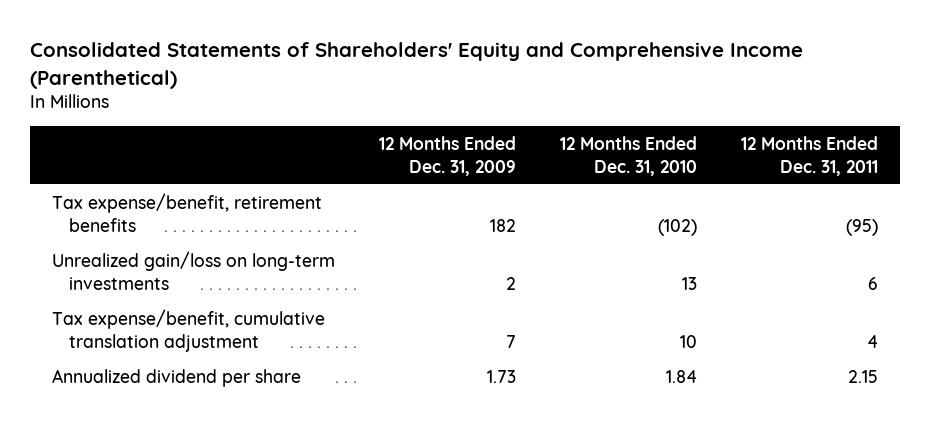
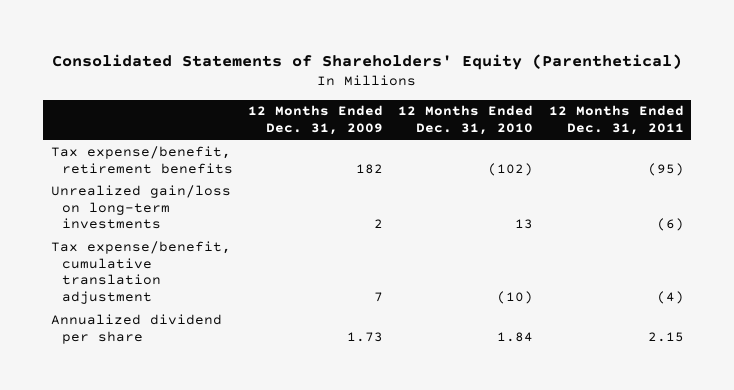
[29,42,803,89] Consolidated Statements of Shareholders' Equity and Comprehensive Income (Parenthetical) -> [52,53,683,70] Consolidated Statements of Shareholders' Equity (Parenthetical)
[867,276,878,290] 6 -> [656,218,684,232] (6)
[679,334,697,348] 10 -> [497,291,534,305] (10)
[866,334,878,348] 4 -> [656,291,684,305] (4)

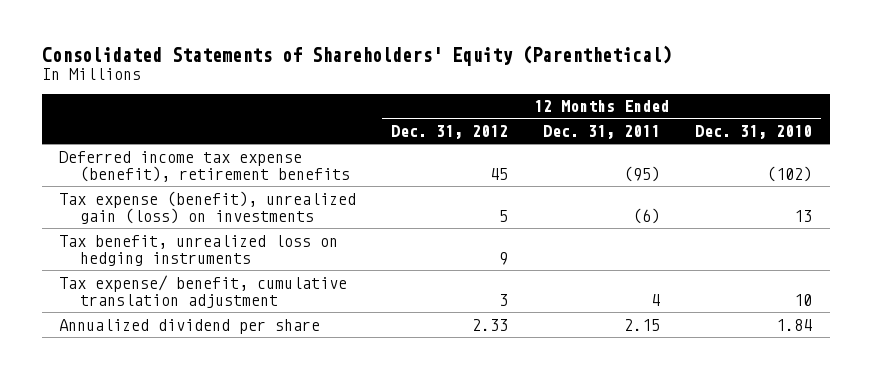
[248,105,384,136] 12 Months Ended Dec. 31, 2009 -> none
none -> [391,125,509,140] Dec. 31, 2012
[50,145,234,174] Tax expense/benefit, retirement benefits -> [59,150,351,182] Deferred income tax expense (benefit), retirement benefits
[50,184,231,230] Unrealized gain/loss on long-term investments -> [59,190,357,224] Tax expense (benefit), unrealized gain (loss) on investments
none -> [59,234,339,266] Tax benefit, unrealized loss on hedging instruments
[50,240,231,305] Tax expense/benefit, cumulative translation adjustment -> [59,274,348,308] Tax expense/ benefit, cumulative translation adjustment
[497,291,534,305] (10) -> [794,293,813,306] 10
[656,291,684,305] (4) -> [651,293,661,306] 4

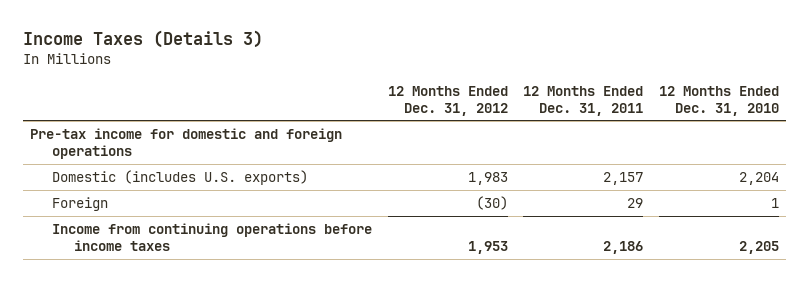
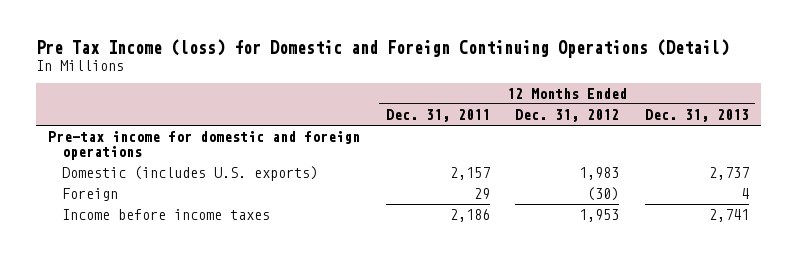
[22,29,263,48] Income Taxes (Details 3) -> [35,39,729,59] Pre Tax Income (loss) for Domestic and Foreign Continuing Operations (Detail)
[658,86,779,116] 12 Months Ended Dec. 31, 2010 -> none
none -> [644,109,749,123] Dec. 31, 2013
[52,223,373,251] Income from continuing operations before income taxes -> [62,209,271,221] Income before income taxes

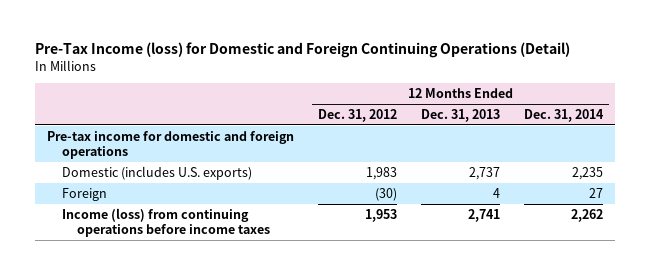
[35,39,729,59] Pre Tax Income (loss) for Domestic and Foreign Continuing Operations (Detail) -> [35,42,571,59] Pre-Tax Income (loss) for Domestic and Foreign Continuing Operations (Detail)
[385,109,490,123] Dec. 31, 2011 -> none
none -> [524,108,605,122] Dec. 31, 2014
[62,209,271,221] Income before income taxes -> [61,207,270,238] Income (loss) from continuing operations before income taxes

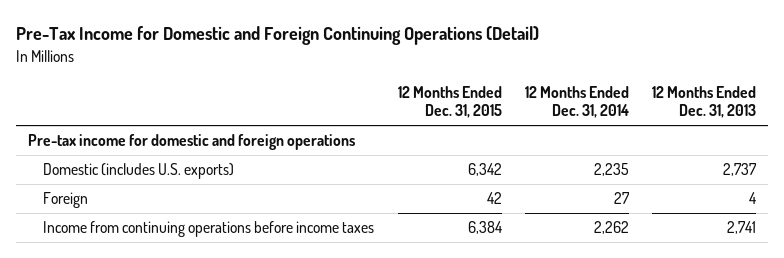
[35,42,571,59] Pre-Tax Income (loss) for Domestic and Foreign Continuing Operations (Detail) -> [16,26,540,46] Pre-Tax Income for Domestic and Foreign Continuing Operations (Detail)
[318,108,398,122] Dec. 31, 2012 -> none
none -> [397,85,502,119] 12 Months Ended Dec. 31, 2015
[61,207,270,238] Income (loss) from continuing operations before income taxes -> [43,221,375,238] Income from continuing operations before income taxes

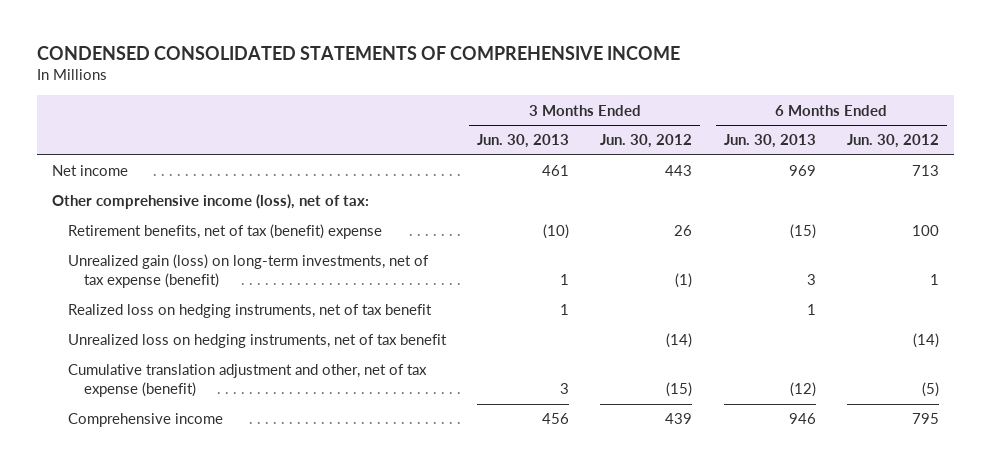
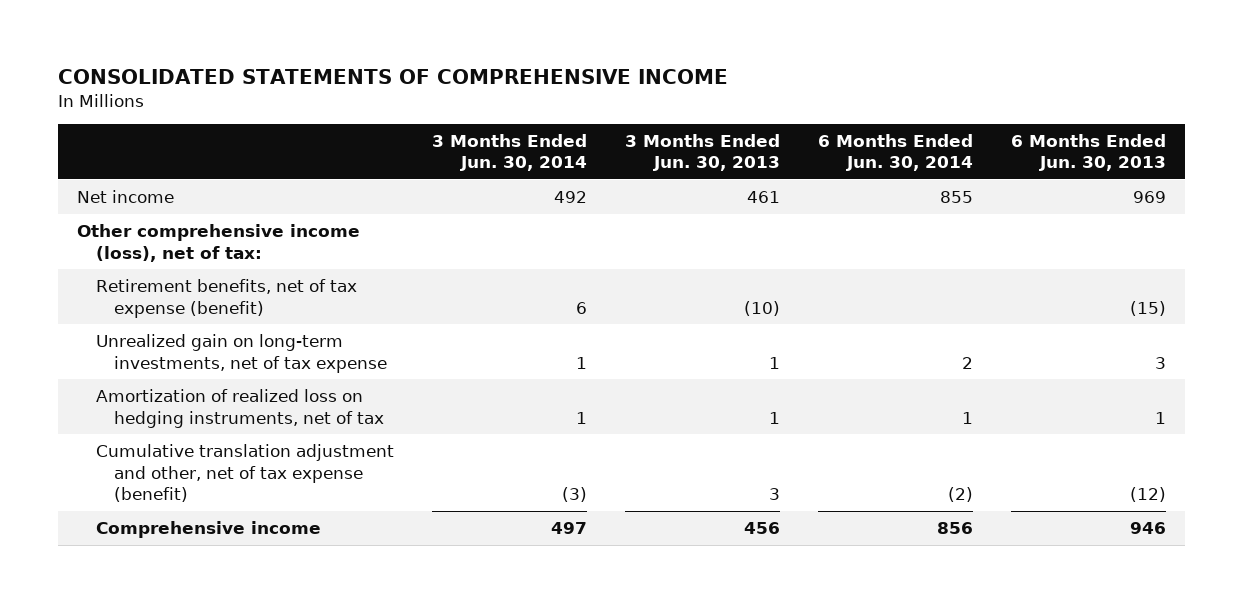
[36,46,680,61] CONDENSED CONSOLIDATED STATEMENTS OF COMPREHENSIVE INCOME -> [58,69,729,85] CONSOLIDATED STATEMENTS OF COMPREHENSIVE INCOME
[600,134,693,149] Jun. 30, 2012 -> none
[846,134,939,149] Jun. 30, 2012 -> none
none -> [431,133,587,172] 3 Months Ended Jun. 30, 2014
none -> [818,133,974,172] 6 Months Ended Jun. 30, 2014
[67,334,447,349] Unrealized loss on hedging instruments, net of tax benefit -> none
[67,224,382,240] Retirement benefits, net of tax (benefit) expense -> [95,278,357,318] Retirement benefits, net of tax expense (benefit)
[67,254,429,289] Unrealized gain (loss) on long-term investments, net of tax expense (benefit) -> [95,333,388,373] Unrealized gain on long-term investments, net of tax expense
[67,304,432,319] Realized loss on hedging instruments, net of tax benefit -> [95,388,385,428] Amortization of realized loss on hedging instruments, net of tax

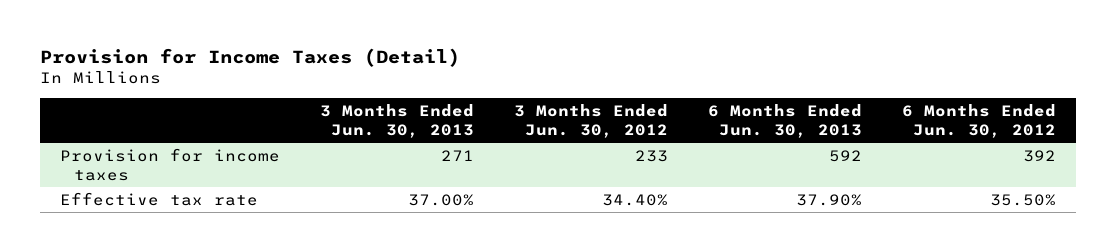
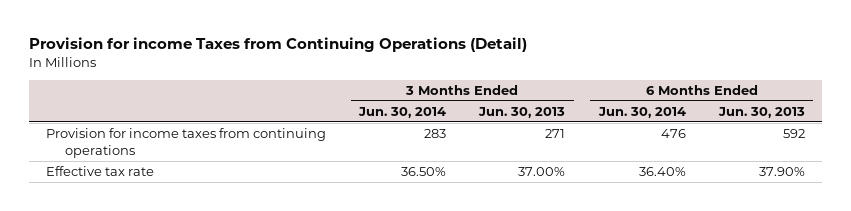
[39,48,460,68] Provision for Income Taxes (Detail) -> [29,37,528,53] Provision for income Taxes from Continuing Operations (Detail)
[513,104,668,139] 3 Months Ended Jun. 30, 2012 -> none
[902,104,1057,139] 6 Months Ended Jun. 30, 2012 -> none
none -> [358,106,447,118] Jun. 30, 2014
none -> [597,106,686,118] Jun. 30, 2014
[59,147,280,181] Provision for income taxes -> [45,127,326,158] Provision for income taxes from continuing operations

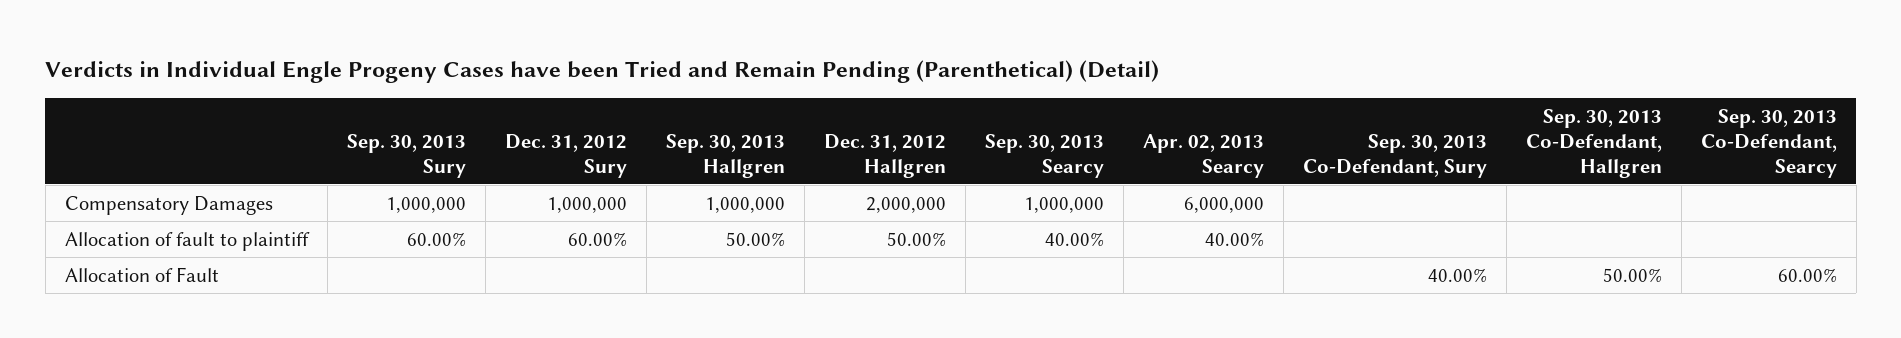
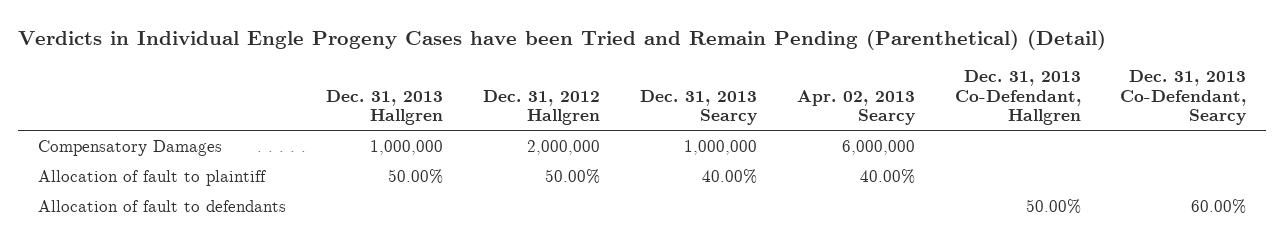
[346,133,466,178] Sep. 30, 2013 Sury -> none
[504,133,627,178] Dec. 31, 2012 Sury -> none
[665,133,785,178] Sep. 30, 2013 Hallgren -> none
[984,133,1104,178] Sep. 30, 2013 Searcy -> none
[1302,133,1487,178] Sep. 30, 2013 Co-Defendant, Sury -> none
[1525,108,1662,178] Sep. 30, 2013 Co-Defendant, Hallgren -> none
[1700,108,1837,178] Sep. 30, 2013 Co-Defendant, Searcy -> none
none -> [326,89,444,126] Dec. 31, 2013 Hallgren
none -> [639,89,757,126] Dec. 31, 2013 Searcy
none -> [954,70,1081,126] Dec. 31, 2013 Co-Defendant, Hallgren
none -> [1120,70,1247,126] Dec. 31, 2013 Co-Defendant, Searcy
[64,266,219,282] Allocation of Fault -> [38,199,287,212] Allocation of fault to defendants

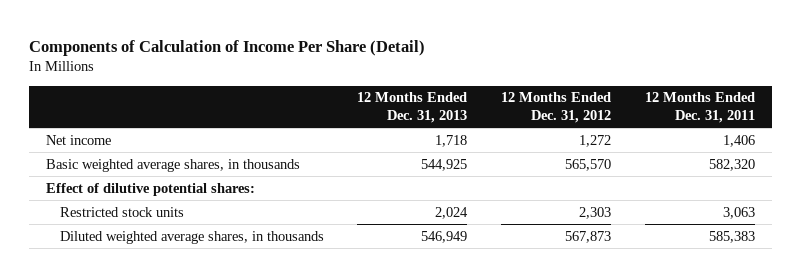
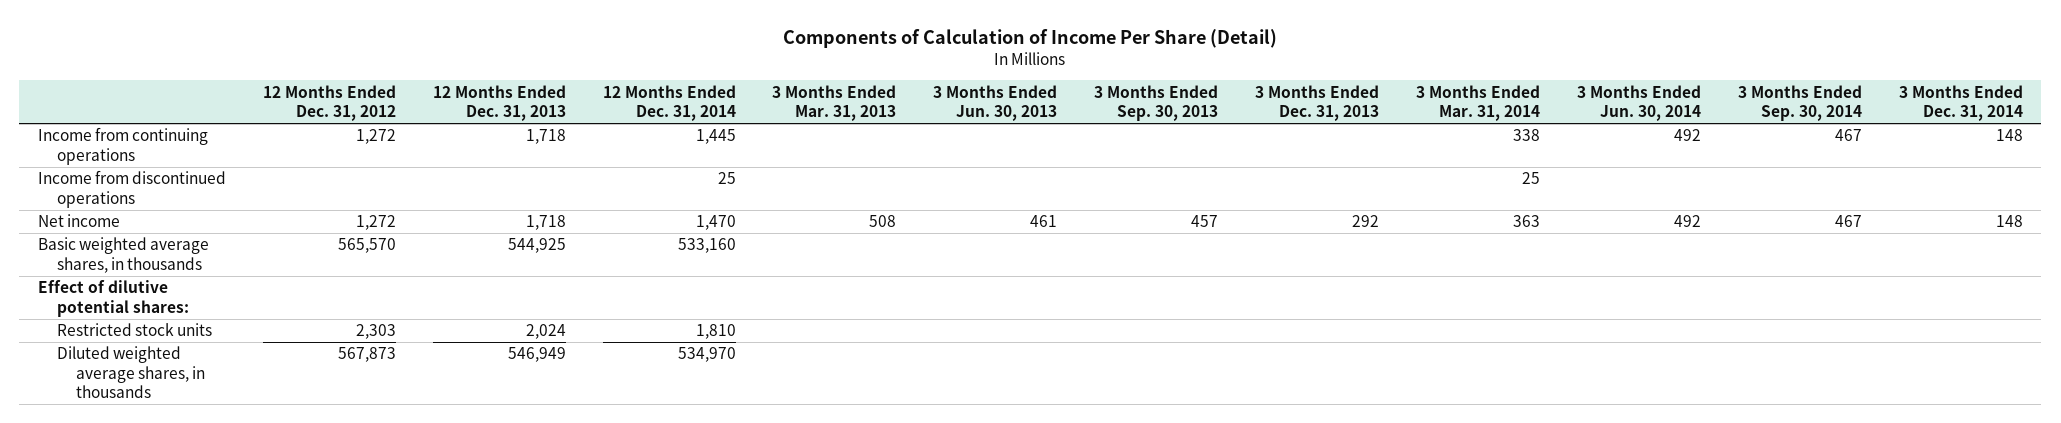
[644,92,755,123] 12 Months Ended Dec. 31, 2011 -> none
none -> [602,84,736,122] 12 Months Ended Dec. 31, 2014
none -> [772,84,897,122] 3 Months Ended Mar. 31, 2013
none -> [933,84,1058,122] 3 Months Ended Jun. 30, 2013
none -> [1094,84,1219,122] 3 Months Ended Sep. 30, 2013
none -> [1255,84,1380,122] 3 Months Ended Dec. 31, 2013
none -> [1416,84,1541,122] 3 Months Ended Mar. 31, 2014
none -> [1576,84,1701,122] 3 Months Ended Jun. 30, 2014
none -> [1737,84,1862,122] 3 Months Ended Sep. 30, 2014
none -> [1898,84,2023,122] 3 Months Ended Dec. 31, 2014
none -> [37,127,208,165] Income from continuing operations
none -> [37,170,226,208] Income from discontinued operations

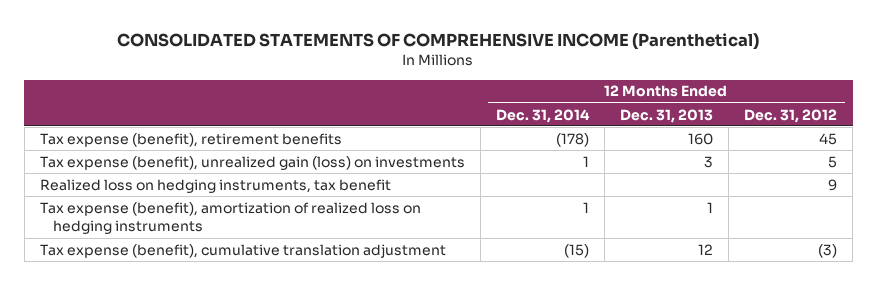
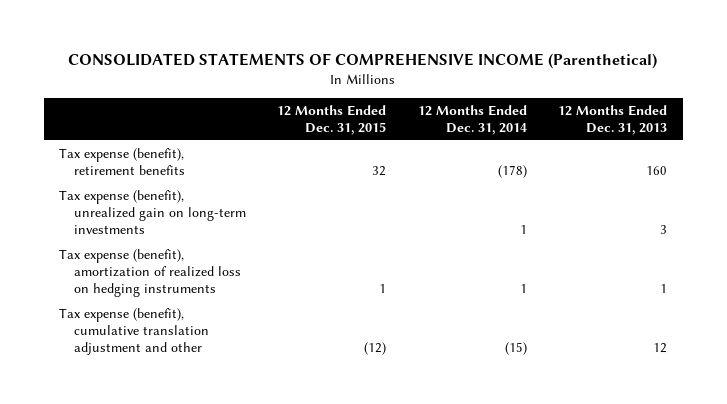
[744,108,838,123] Dec. 31, 2012 -> none
none -> [277,104,387,136] 12 Months Ended Dec. 31, 2015
[39,178,391,193] Realized loss on hedging instruments, tax benefit -> none
[39,155,465,170] Tax expense (benefit), unrealized gain (loss) on investments -> [59,189,246,235] Tax expense (benefit), unrealized gain on long-term investments
[39,243,446,258] Tax expense (benefit), cumulative translation adjustment -> [59,307,209,356] Tax expense (benefit), cumulative translation adjustment and other

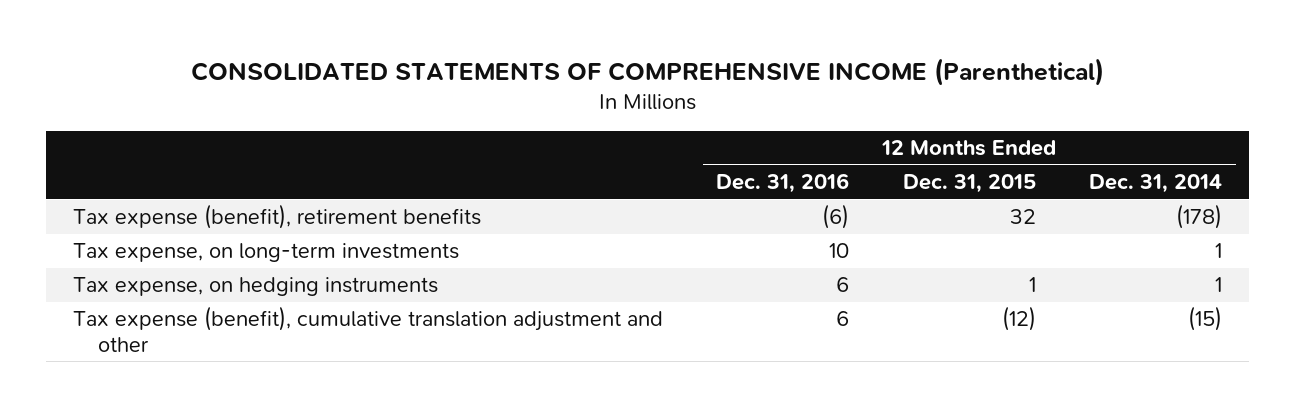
[558,104,668,136] 12 Months Ended Dec. 31, 2013 -> none
none -> [716,173,850,194] Dec. 31, 2016
[59,189,246,235] Tax expense (benefit), unrealized gain on long-term investments -> [72,243,459,263] Tax expense, on long-term investments
[59,248,241,298] Tax expense (benefit), amortization of realized loss on hedging instruments -> [72,277,438,297] Tax expense, on hedging instruments

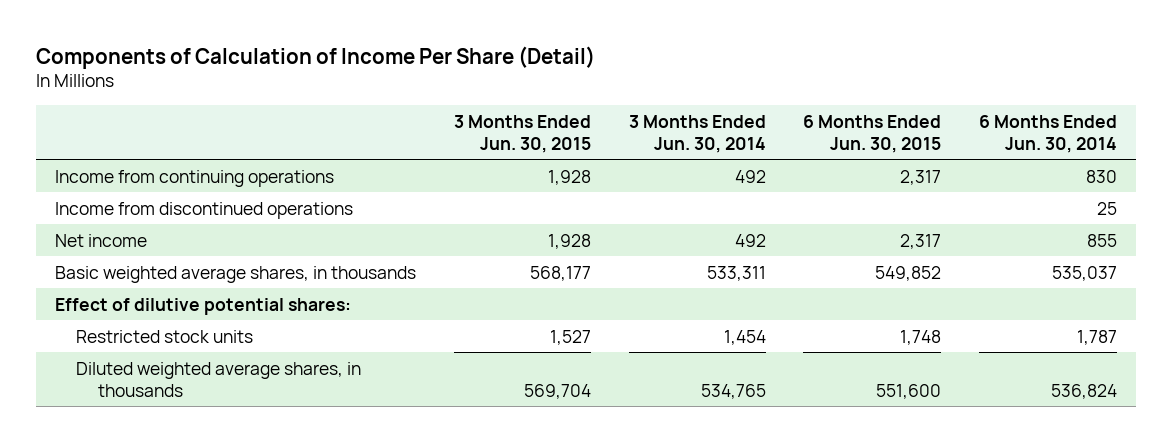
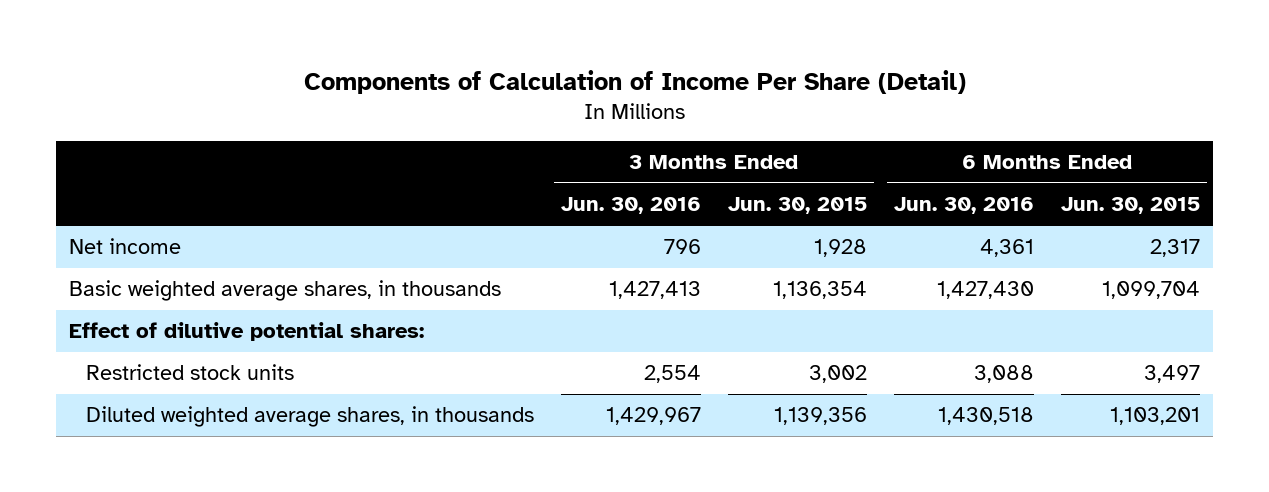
[628,114,766,153] 3 Months Ended Jun. 30, 2014 -> none
[979,114,1118,153] 6 Months Ended Jun. 30, 2014 -> none
none -> [561,197,702,215] Jun. 30, 2016
none -> [893,197,1034,215] Jun. 30, 2016
[54,169,334,187] Income from continuing operations -> none
[54,201,353,219] Income from discontinued operations -> none
[529,265,591,281] 568,177 -> [773,281,868,300] 1,136,354
[875,265,942,281] 549,852 -> [1101,281,1200,300] 1,099,704
[549,329,591,345] 1,527 -> [809,365,868,384] 3,002
[900,329,942,345] 1,748 -> [1143,365,1200,384] 3,497
[523,383,591,399] 569,704 -> [774,407,868,426] 1,139,356
[876,383,942,399] 551,600 -> [1109,407,1200,426] 1,103,201

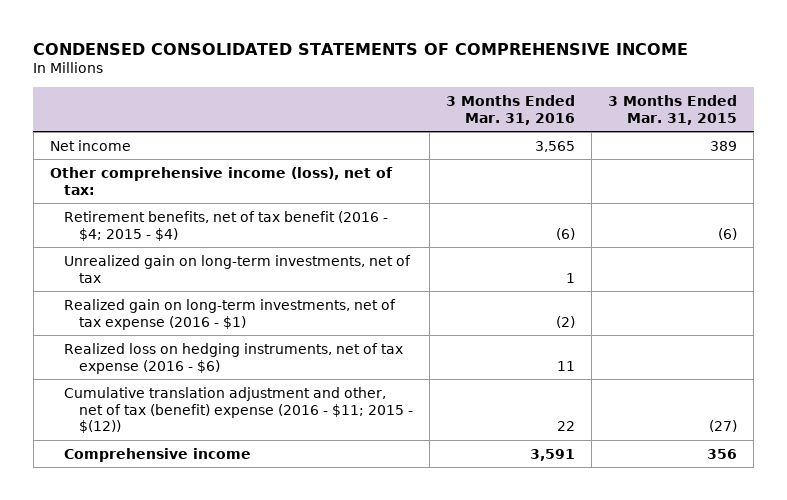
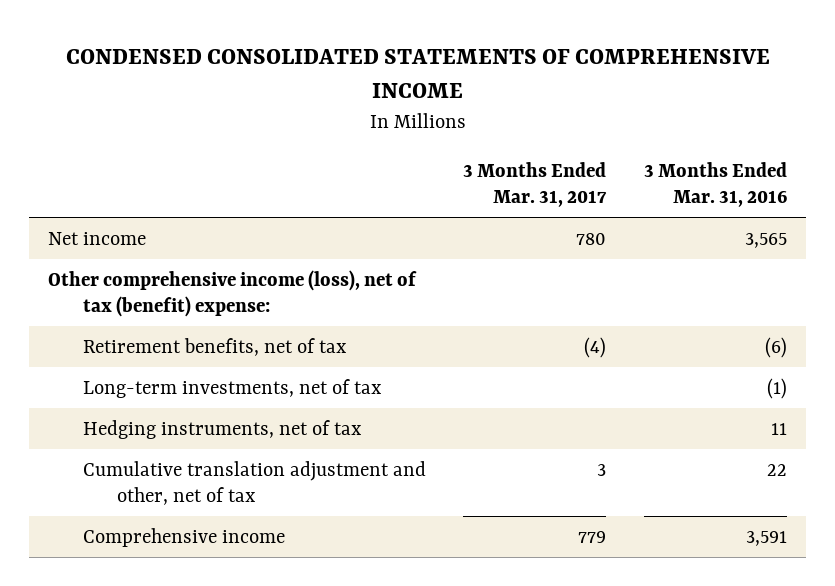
[608,94,738,125] 3 Months Ended Mar. 31, 2015 -> none
none -> [463,161,608,207] 3 Months Ended Mar. 31, 2017
[64,298,397,330] Realized gain on long-term investments, net of tax expense (2016 - $1) -> none
[64,342,404,374] Realized loss on hedging instruments, net of tax expense (2016 - $6) -> none
[49,166,393,195] Other comprehensive income (loss), net of tax: -> [48,269,418,317] Other comprehensive income (loss), net of tax (benefit) expense:
[64,210,389,241] Retirement benefits, net of tax benefit (2016 - $4; 2015 - $4) -> [82,337,346,356] Retirement benefits, net of tax
[64,254,412,283] Unrealized gain on long-term investments, net of tax -> [82,378,381,398] Long-term investments, net of tax
[565,272,575,283] 1 -> [766,377,787,399] (1)
none -> [82,419,361,439] Hedging instruments, net of tax
[64,386,413,434] Cumulative translation adjustment and other, net of tax (benefit) expense (2016 - $11; 2015 - $(12)) -> [82,460,426,505] Cumulative translation adjustment and other, net of tax

